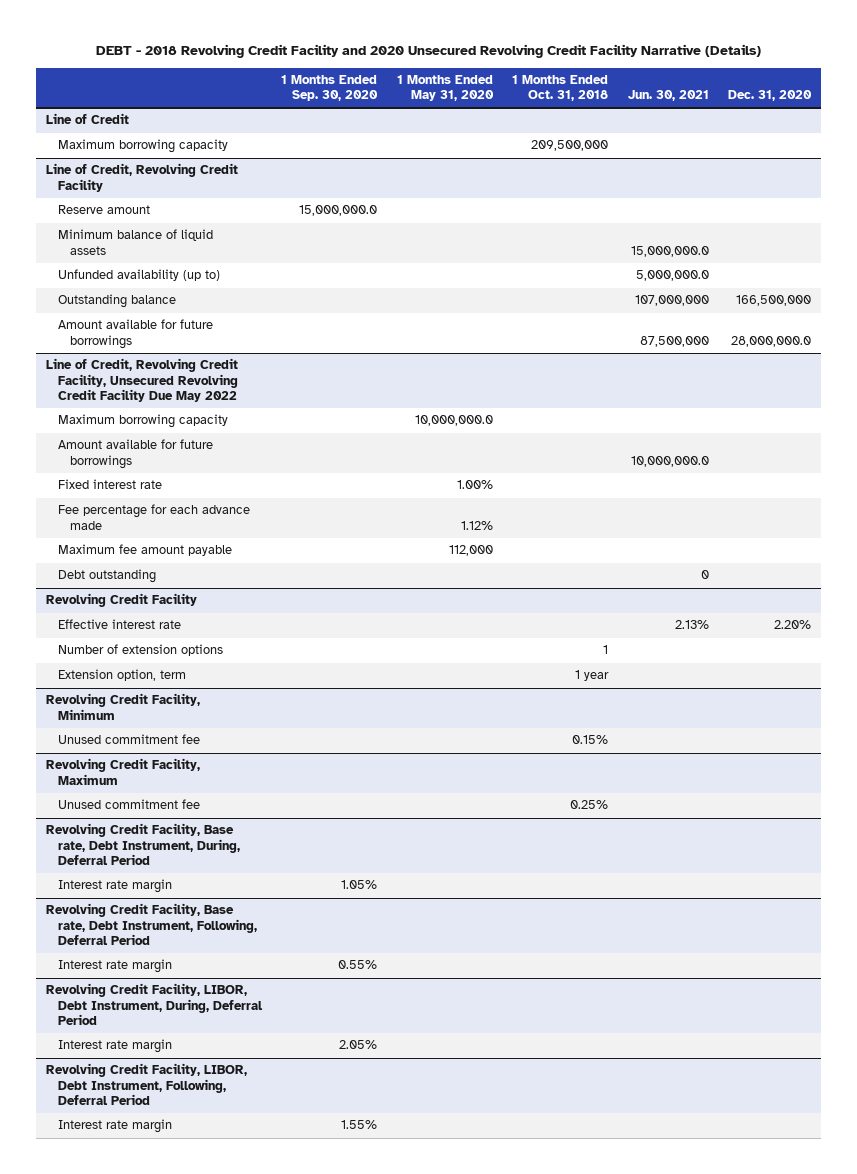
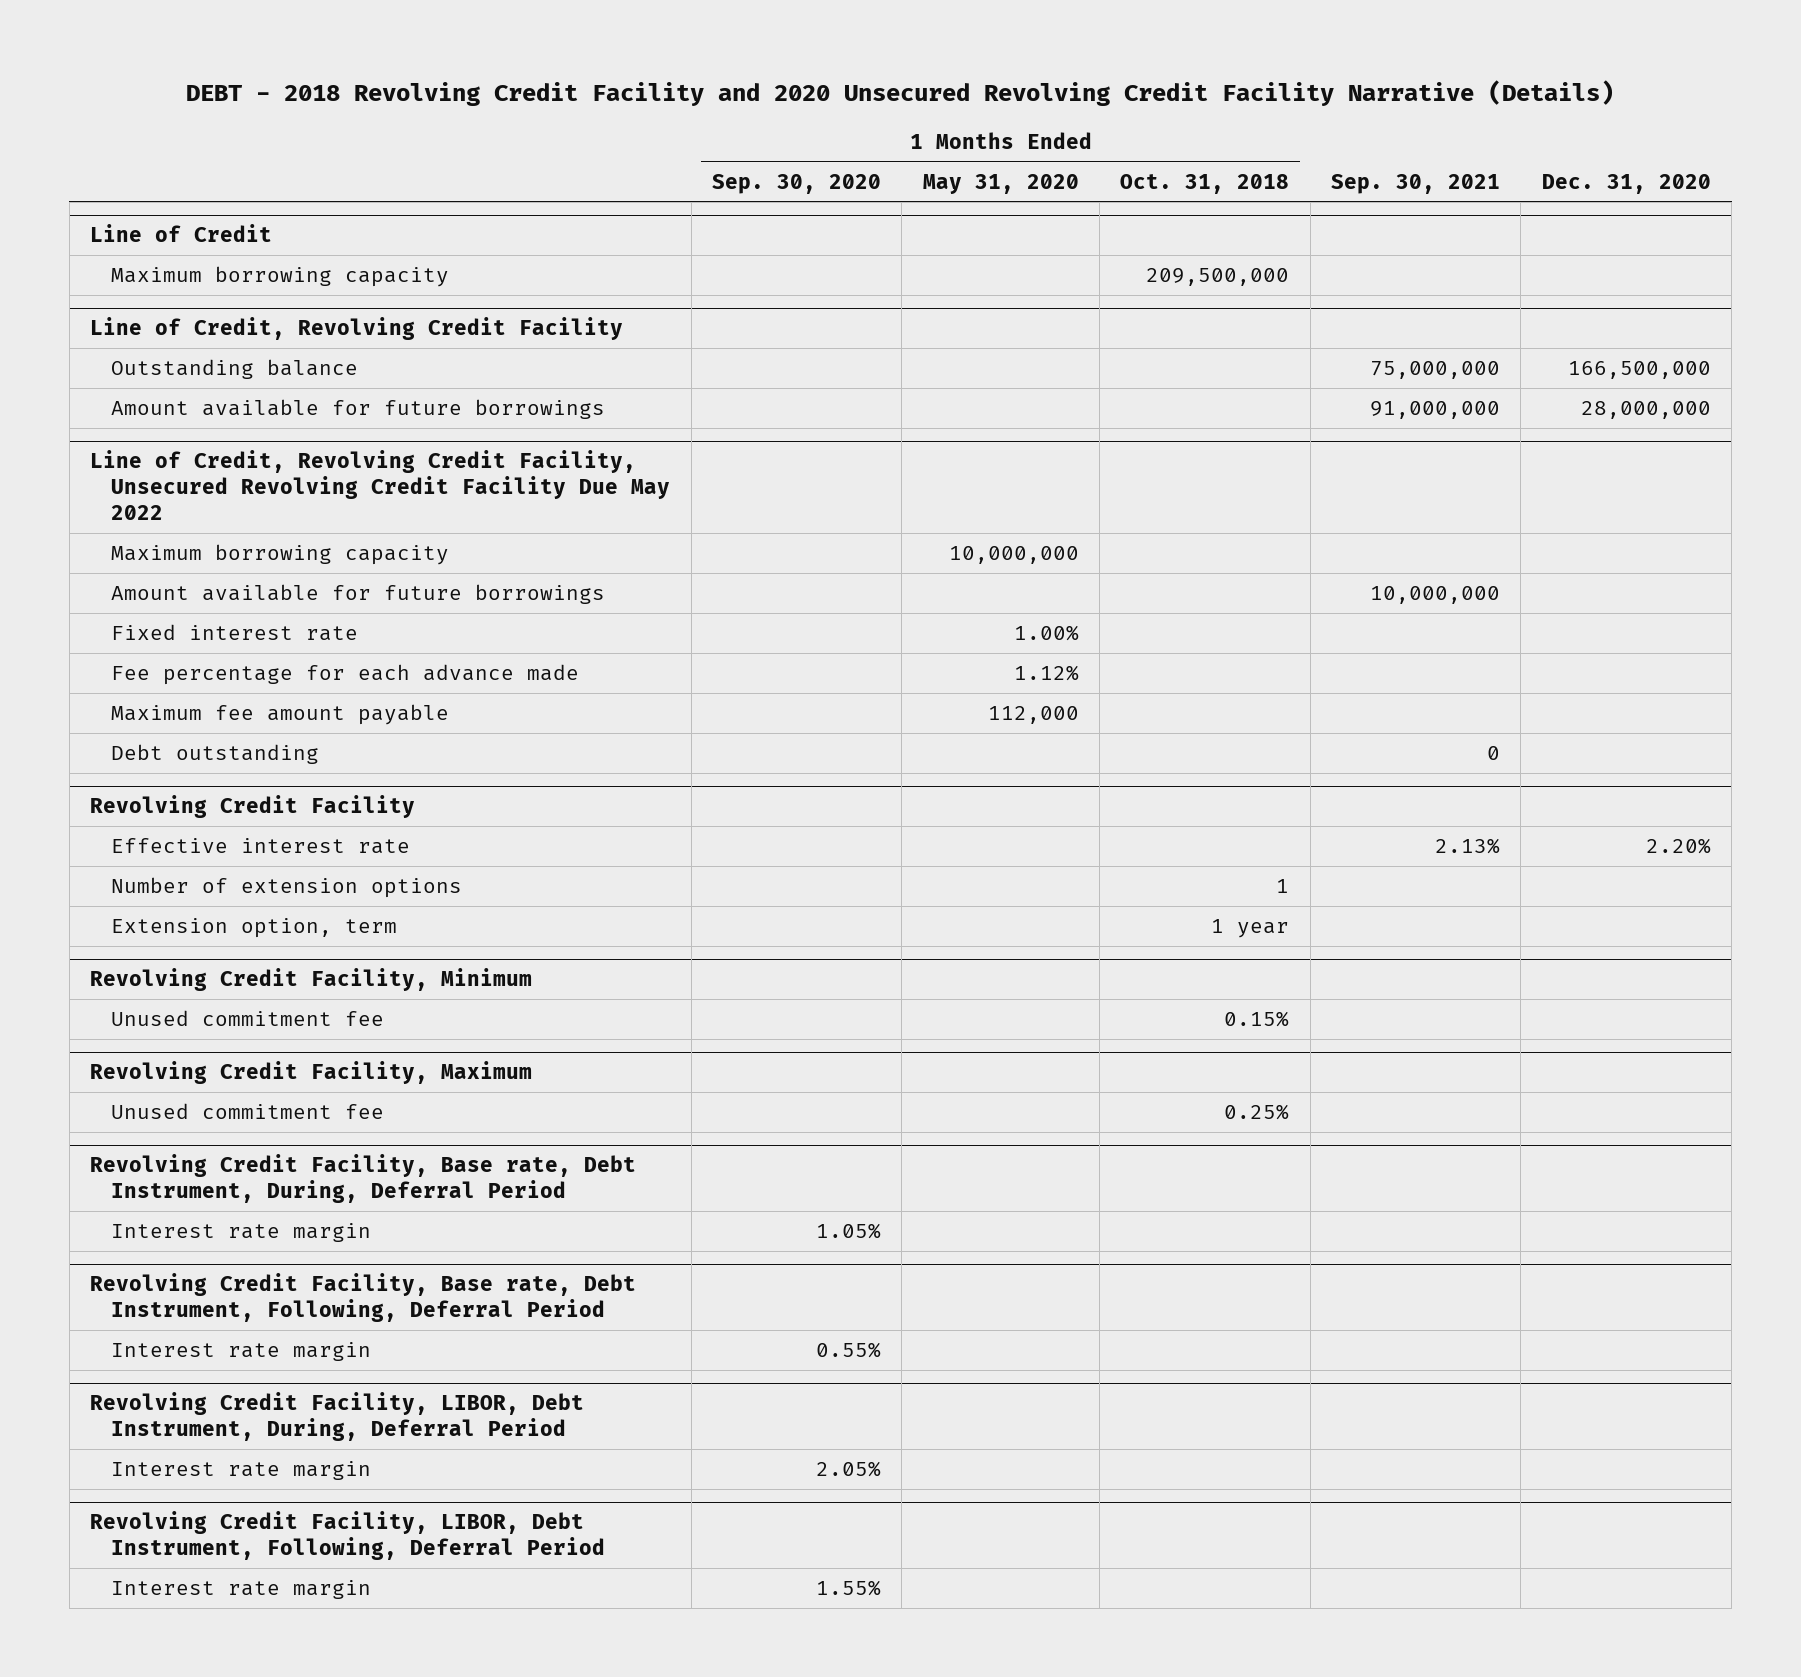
[627,90,709,102] Jun. 30, 2021 -> none
none -> [1331,173,1501,194] Sep. 30, 2021
[57,205,150,215] Reserve amount -> none
[57,229,213,255] Minimum balance of liquid assets -> none
[57,269,220,282] Unfunded availability (up to) -> none
[731,335,812,347] 28,000,000.0 -> [1580,401,1711,420] 28,000,000
[414,415,493,427] 10,000,000.0 -> [948,546,1079,565] 10,000,000

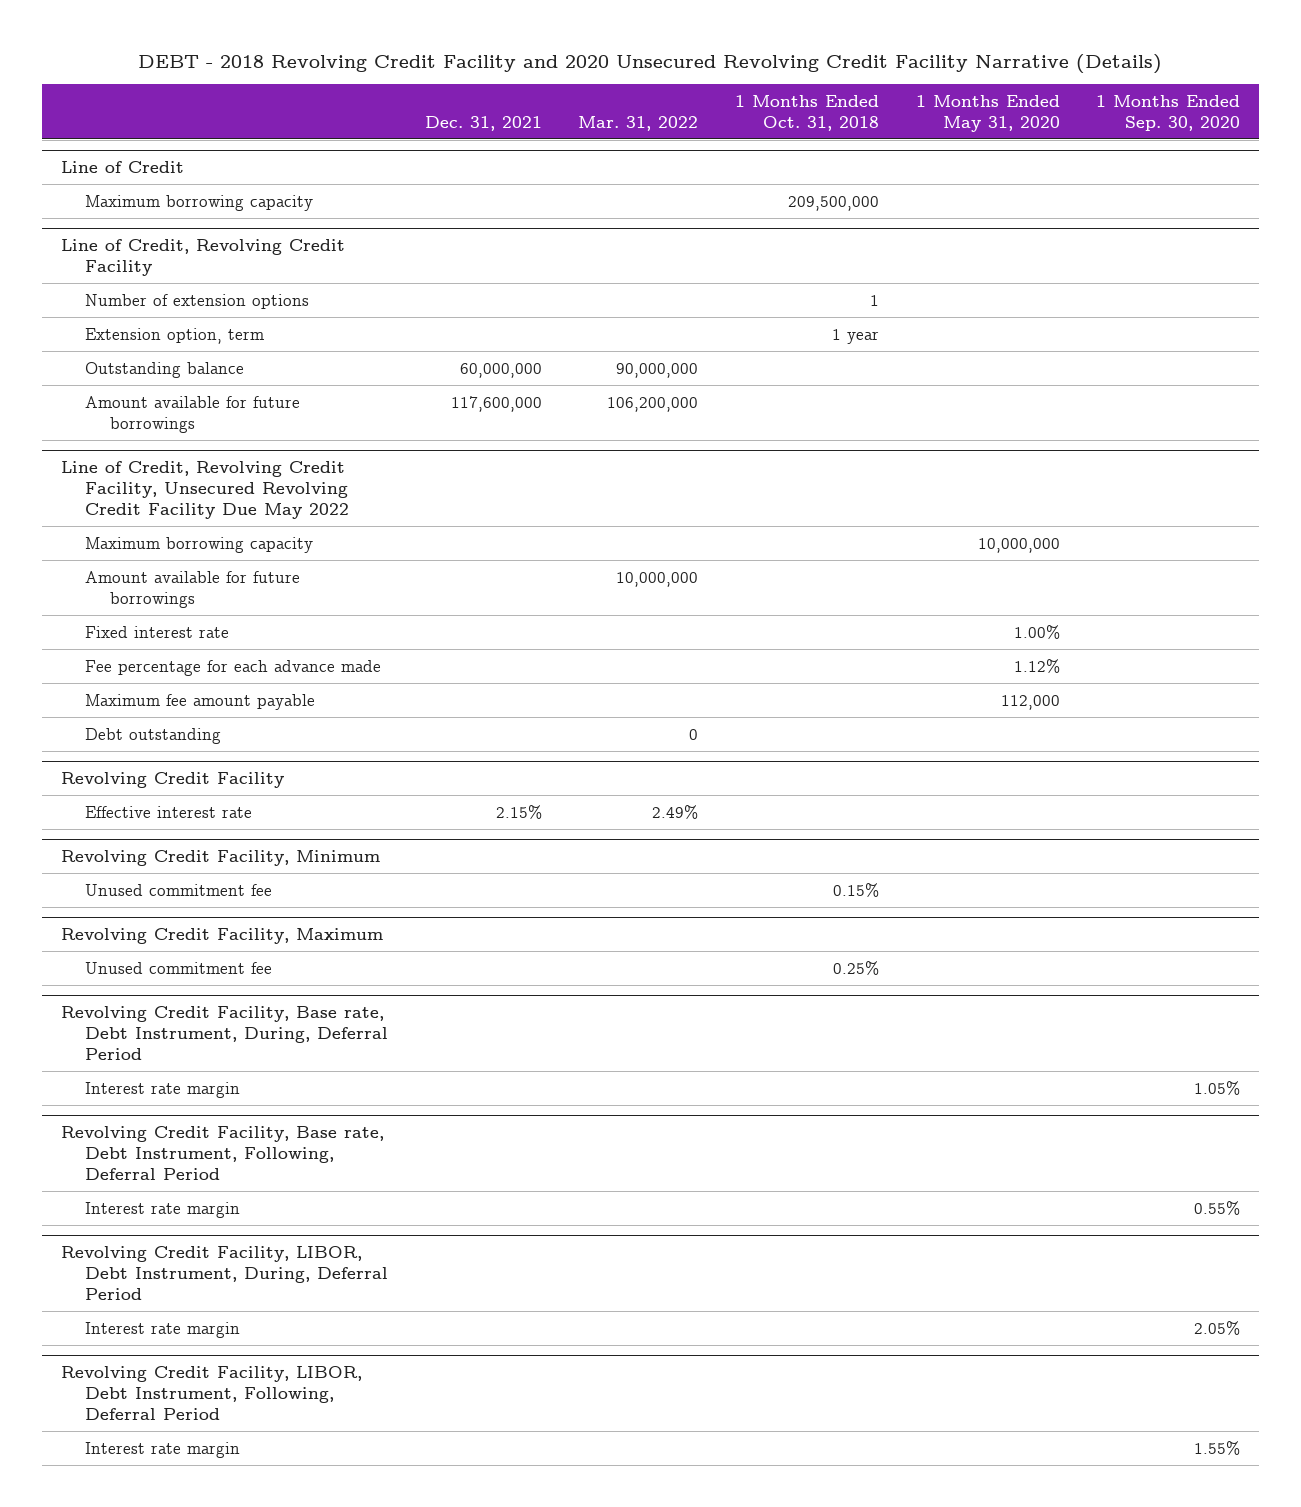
[1331,173,1501,194] Sep. 30, 2021 -> none
[1541,173,1711,194] Dec. 31, 2020 -> none
none -> [424,115,542,131] Dec. 31, 2021
none -> [578,115,699,131] Mar. 31, 2022
none -> [85,293,310,309] Number of extension options
none -> [85,327,265,344] Extension option, term
[111,877,463,899] Number of extension options -> none
[111,918,398,939] Extension option, term -> none

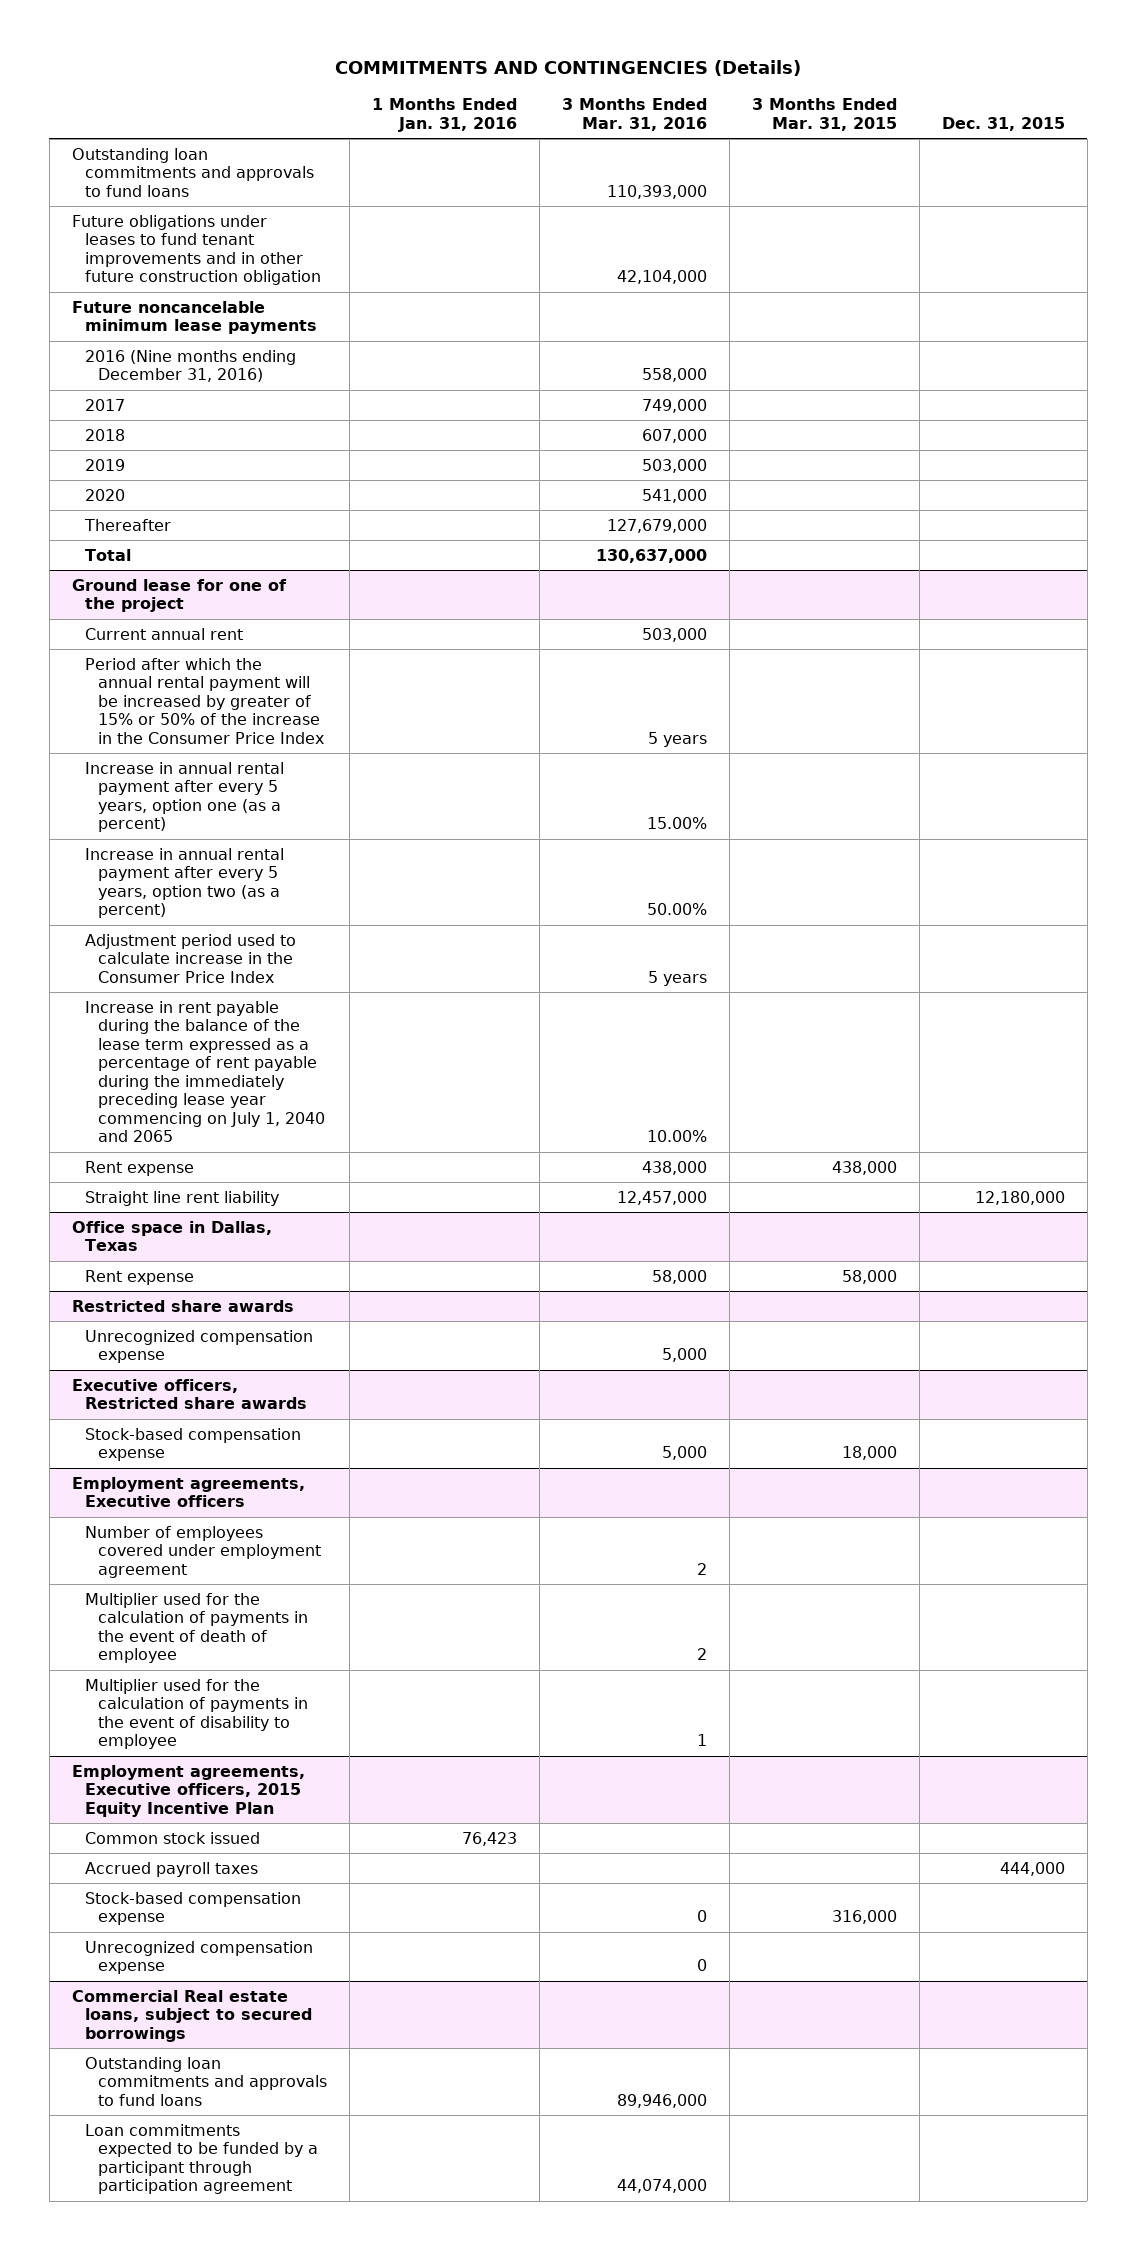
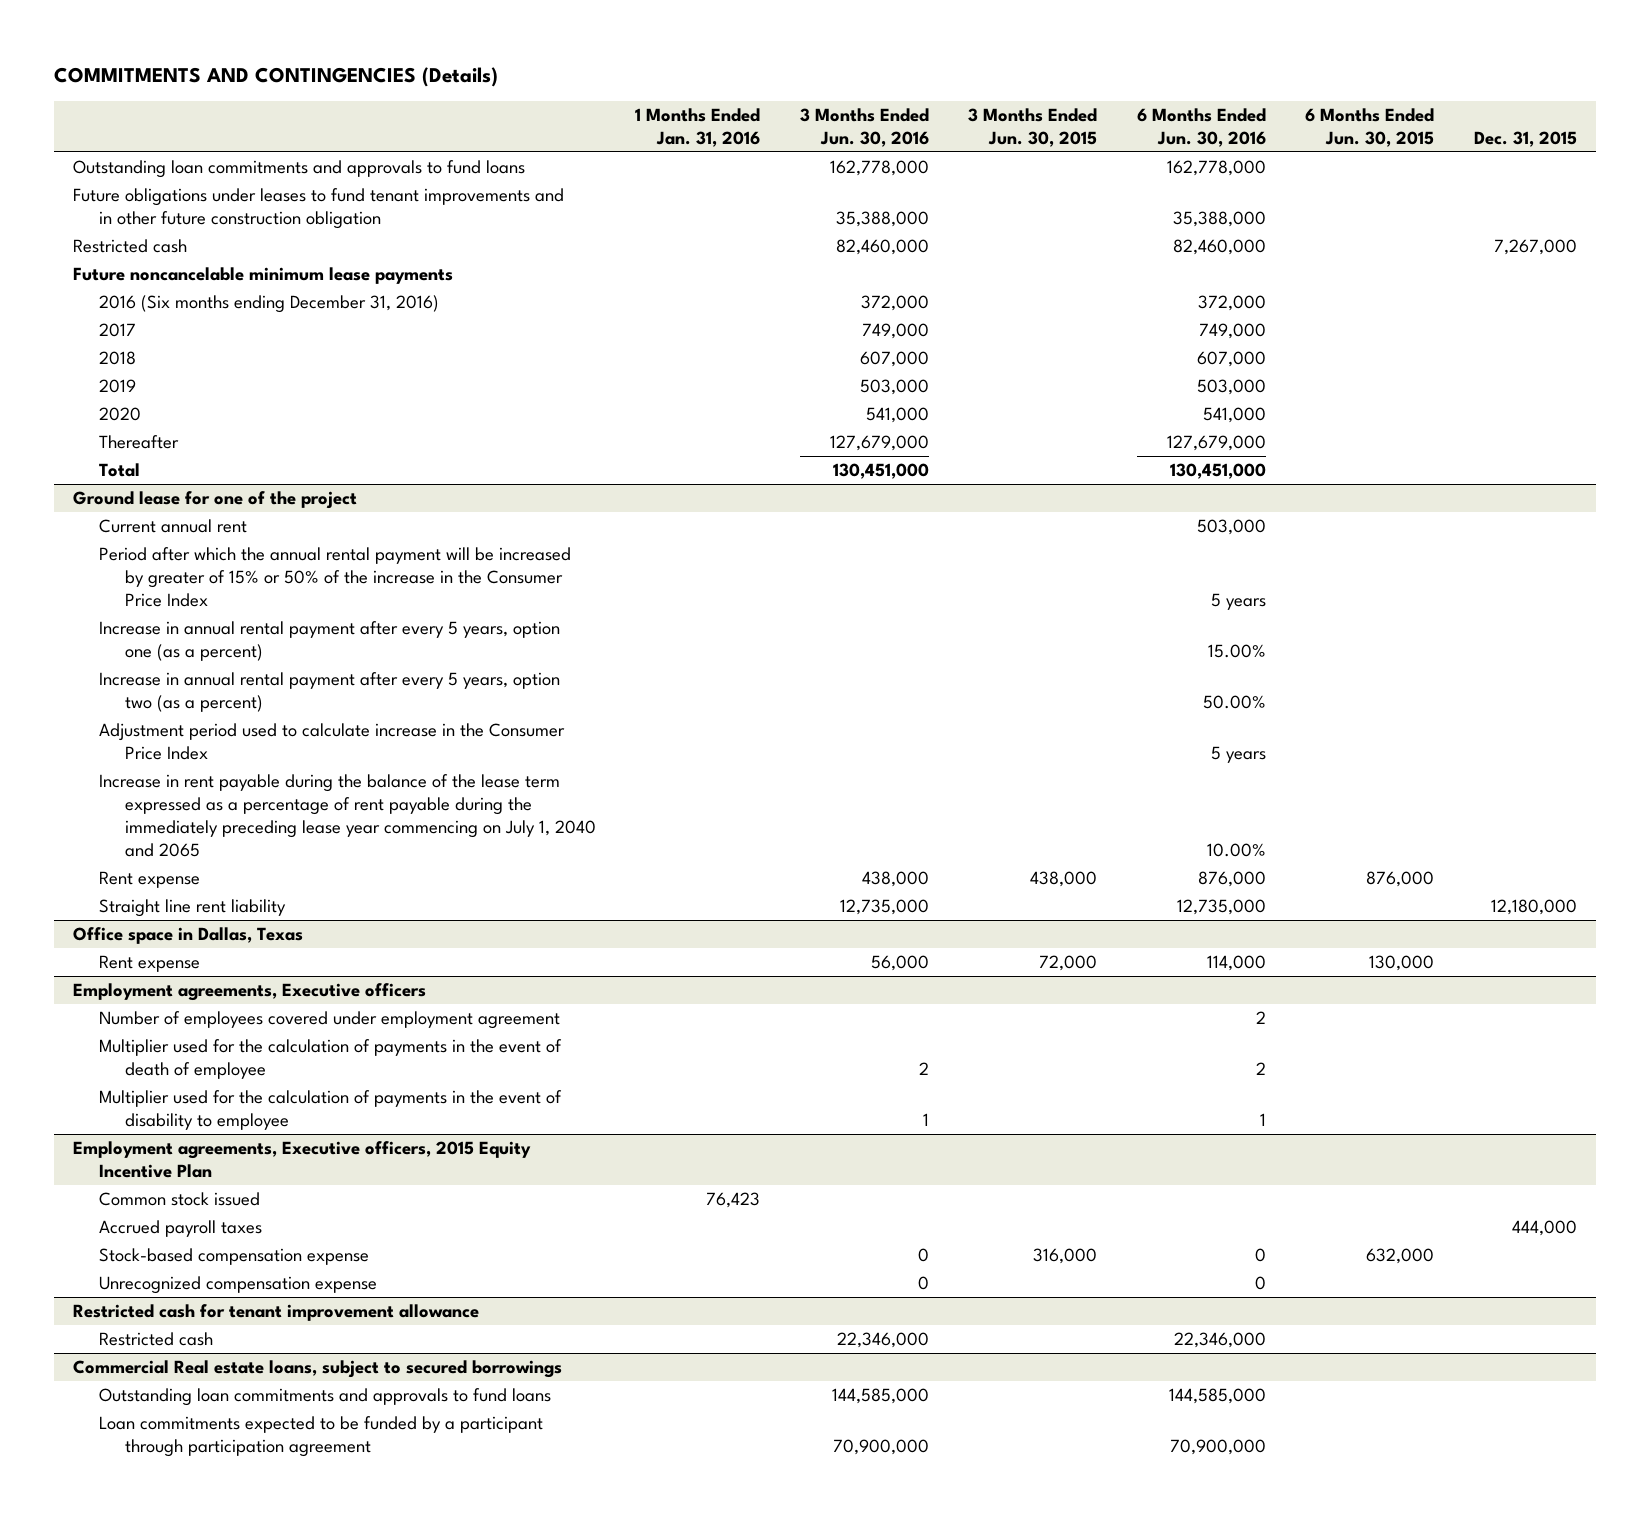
[561,98,707,131] 3 Months Ended Mar. 31, 2016 -> none
[751,98,897,131] 3 Months Ended Mar. 31, 2015 -> none
none -> [799,107,929,147] 3 Months Ended Jun. 30, 2016
none -> [968,107,1098,147] 3 Months Ended Jun. 30, 2015
none -> [1136,107,1266,147] 6 Months Ended Jun. 30, 2016
none -> [1305,107,1435,147] 6 Months Ended Jun. 30, 2015
none -> [73,239,188,254] Restricted cash
[84,349,296,383] 2016 (Nine months ending December 31, 2016) -> [99,295,440,314] 2016 (Six months ending December 31, 2016)
[71,1299,294,1312] Restricted share awards -> none
[84,1329,313,1364] Unrecognized compensation expense -> none
[71,1378,307,1410] Executive officers, Restricted share awards -> none
[84,1427,301,1462] Stock-based compensation expense -> none
none -> [73,1304,480,1322] Restricted cash for tenant improvement allowance
none -> [99,1332,214,1347] Restricted cash

